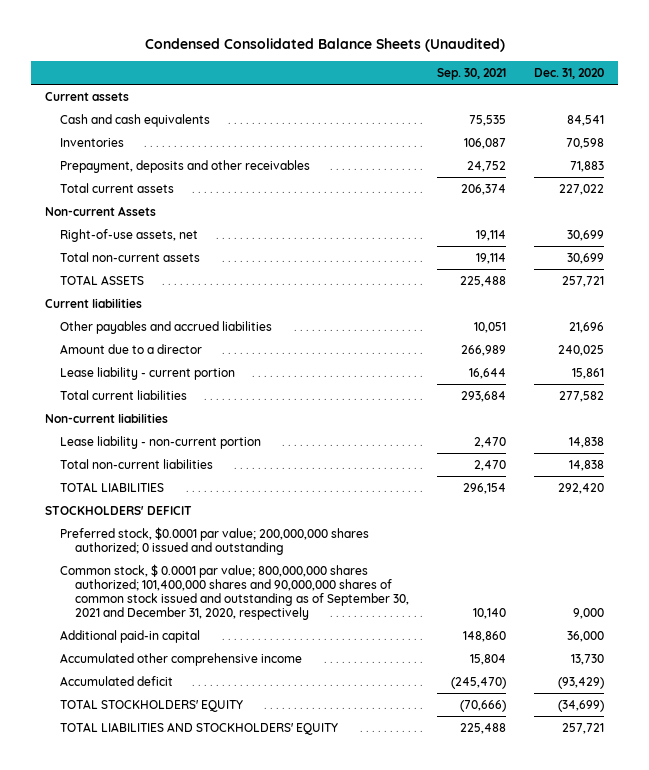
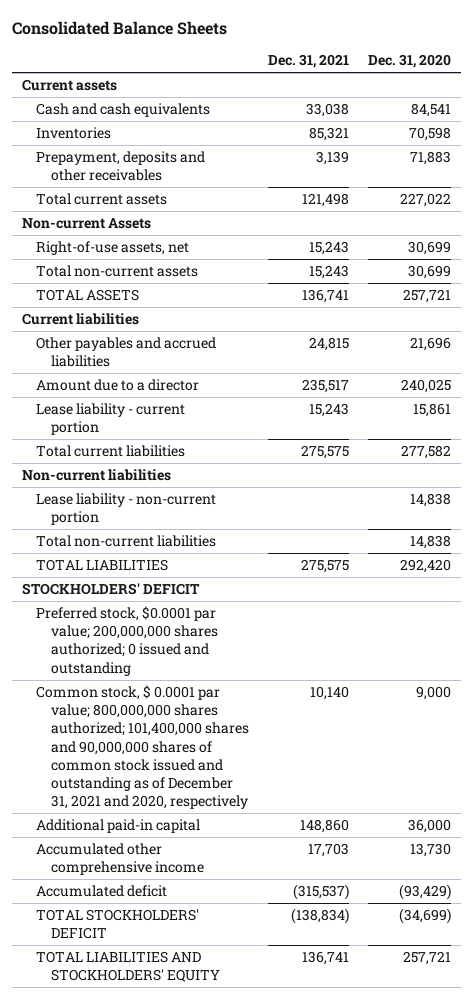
[144,38,505,53] Condensed Consolidated Balance Sheets (Unaudited) -> [12,21,228,36] Consolidated Balance Sheets
[437,68,507,81] Sep. 30, 2021 -> none
none -> [267,54,349,69] Dec. 31, 2021
[60,563,410,621] Common stock, $ 0.0001 par value; 800,000,000 shares authorized; 101,400,000 shares and 90,000,000 shares of common stock issued and outstanding as of September 30, 2021 and December 31, 2020, respectively -> [36,685,249,809] Common stock, $ 0.0001 par value; 800,000,000 shares authorized; 101,400,000 shares and 90,000,000 shares of common stock issued and outstanding as of December 31, 2021 and 2020, respectively
[60,698,244,712] TOTAL STOCKHOLDERS' EQUITY -> [36,909,200,940] TOTAL STOCKHOLDERS' DEFICIT

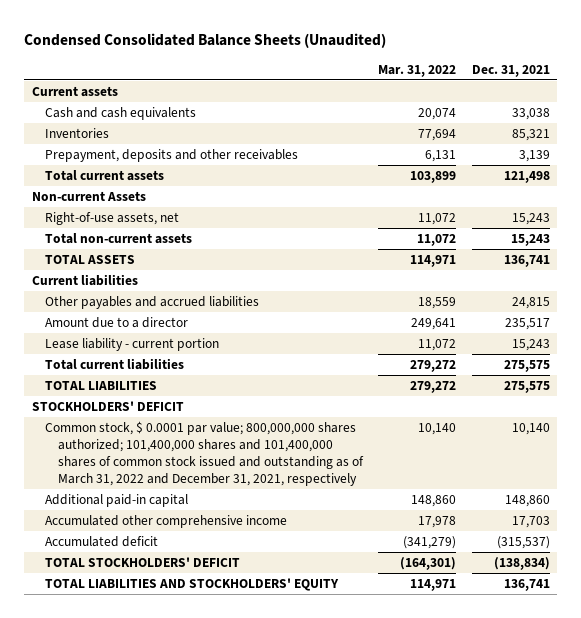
[12,21,228,36] Consolidated Balance Sheets -> [24,33,387,49] Condensed Consolidated Balance Sheets (Unaudited)
[368,54,452,69] Dec. 31, 2020 -> none
none -> [378,64,457,77] Mar. 31, 2022
[22,469,172,482] Non-current liabilities -> none
[36,493,217,526] Lease liability - non-current portion -> none
[36,535,217,548] Total non-current liabilities -> none
[36,606,218,676] Preferred stock, $0.0001 par value; 200,000,000 shares authorized; 0 issued and outstanding -> none
[36,685,249,809] Common stock, $ 0.0001 par value; 800,000,000 shares authorized; 101,400,000 shares and 90,000,000 shares of common stock issued and outstanding as of December 31, 2021 and 2020, respectively -> [44,421,365,487] Common stock, $ 0.0001 par value; 800,000,000 shares authorized; 101,400,000 shares and 101,400,000 shares of common stock issued and outstanding as of March 31, 2022 and December 31, 2021, respectively

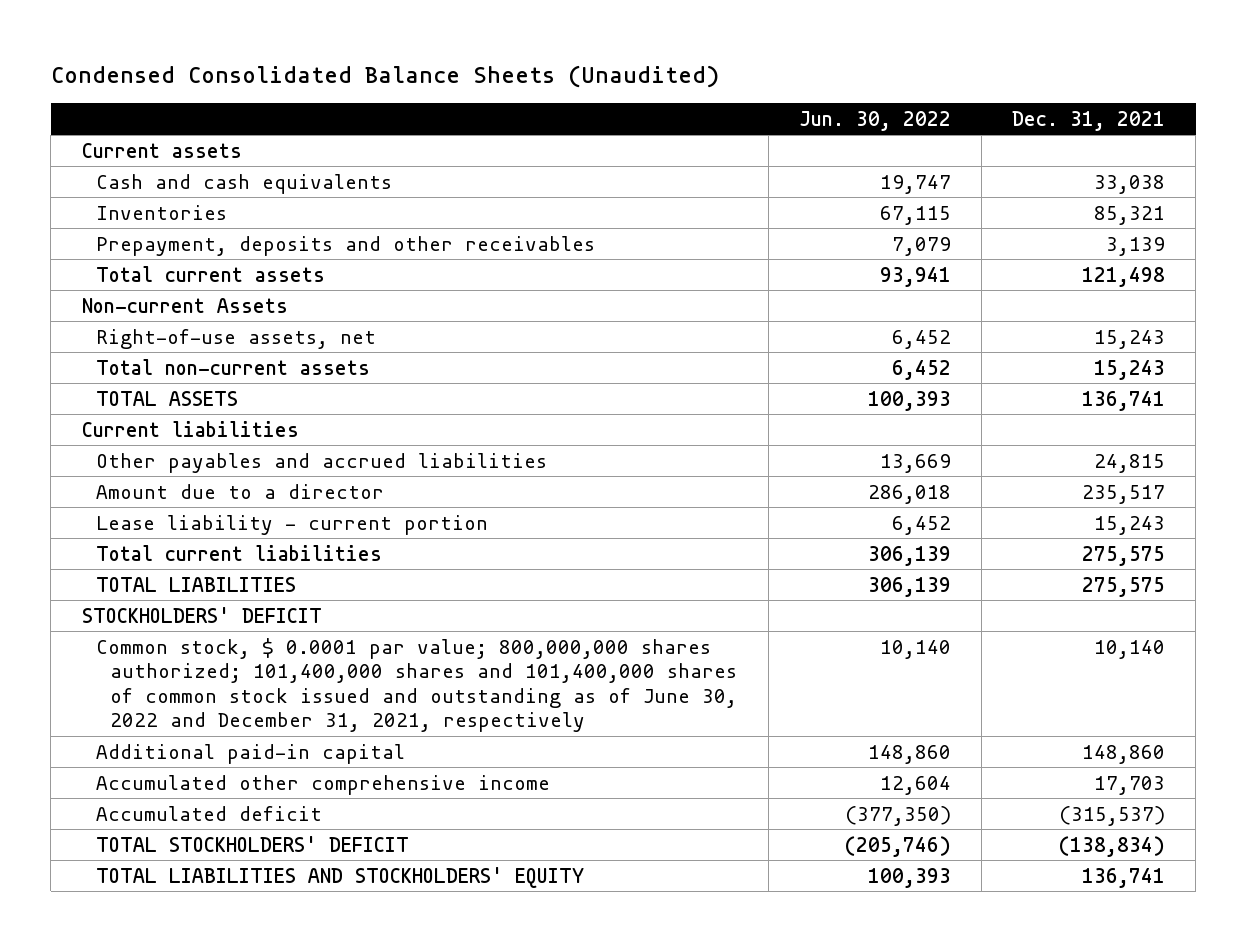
[378,64,457,77] Mar. 31, 2022 -> none
none -> [798,110,951,131] Jun. 30, 2022
[44,421,365,487] Common stock, $ 0.0001 par value; 800,000,000 shares authorized; 101,400,000 shares and 101,400,000 shares of common stock issued and outstanding as of March 31, 2022 and December 31, 2021, respectively -> [96,637,738,733] Common stock, $ 0.0001 par value; 800,000,000 shares authorized; 101,400,000 shares and 101,400,000 shares of common stock issued and outstanding as of June 30, 2022 and December 31, 2021, respectively

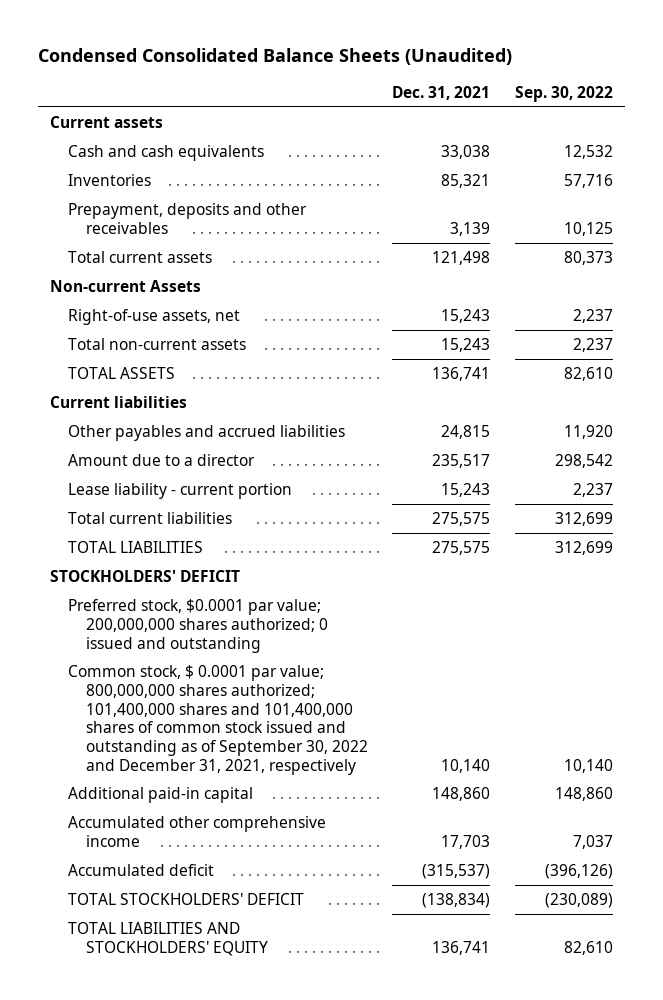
[798,110,951,131] Jun. 30, 2022 -> none
none -> [514,86,613,103] Sep. 30, 2022
none -> [67,599,328,653] Preferred stock, $0.0001 par value; 200,000,000 shares authorized; 0 issued and outstanding
[96,637,738,733] Common stock, $ 0.0001 par value; 800,000,000 shares authorized; 101,400,000 shares and 101,400,000 shares of common stock issued and outstanding as of June 30, 2022 and December 31, 2021, respectively -> [67,665,368,775] Common stock, $ 0.0001 par value; 800,000,000 shares authorized; 101,400,000 shares and 101,400,000 shares of common stock issued and outstanding as of September 30, 2022 and December 31, 2021, respectively

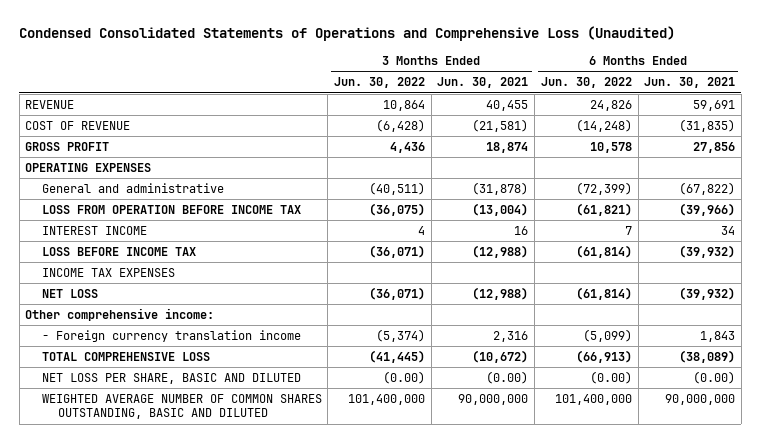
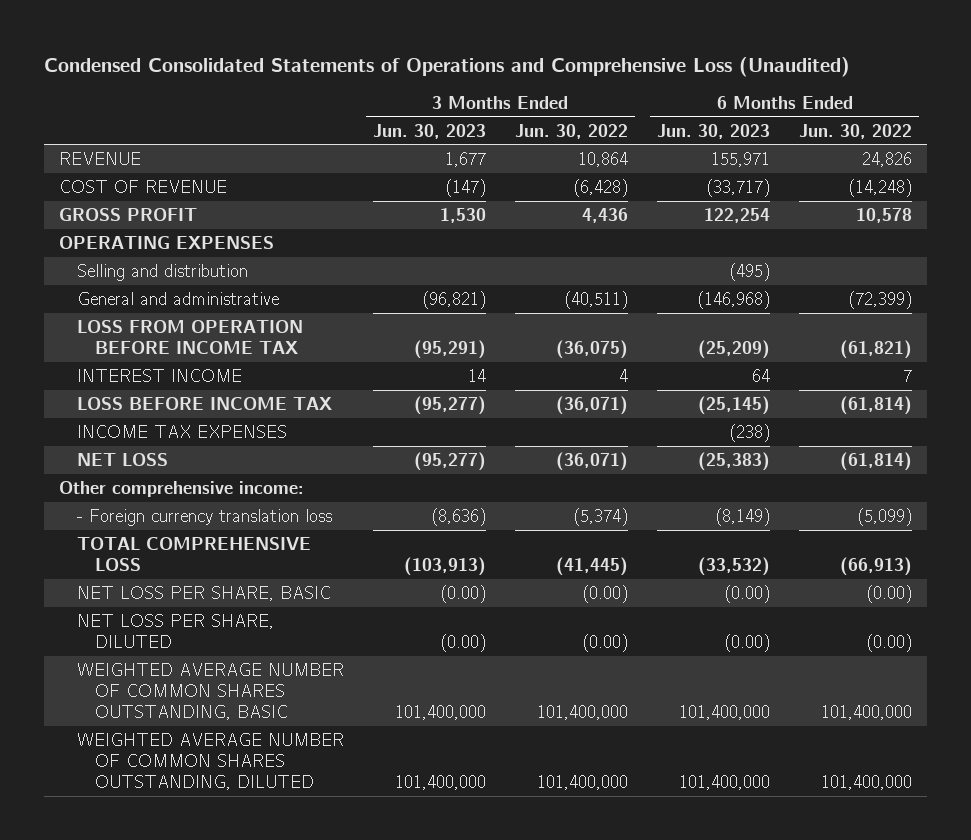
[437,77,529,89] Jun. 30, 2021 -> none
[644,77,736,89] Jun. 30, 2021 -> none
none -> [372,123,486,139] Jun. 30, 2023
none -> [657,123,771,139] Jun. 30, 2023
none -> [76,263,248,281] Selling and distribution
[41,330,301,343] - Foreign currency translation income -> [76,508,332,526] - Foreign currency translation loss
[41,373,301,385] NET LOSS PER SHARE, BASIC AND DILUTED -> [76,585,331,601] NET LOSS PER SHARE, BASIC
none -> [76,613,274,649] NET LOSS PER SHARE, DILUTED
[41,394,322,420] WEIGHTED AVERAGE NUMBER OF COMMON SHARES OUTSTANDING, BASIC AND DILUTED -> [76,662,344,721] WEIGHTED AVERAGE NUMBER OF COMMON SHARES OUTSTANDING, BASIC
none -> [76,732,344,791] WEIGHTED AVERAGE NUMBER OF COMMON SHARES OUTSTANDING, DILUTED

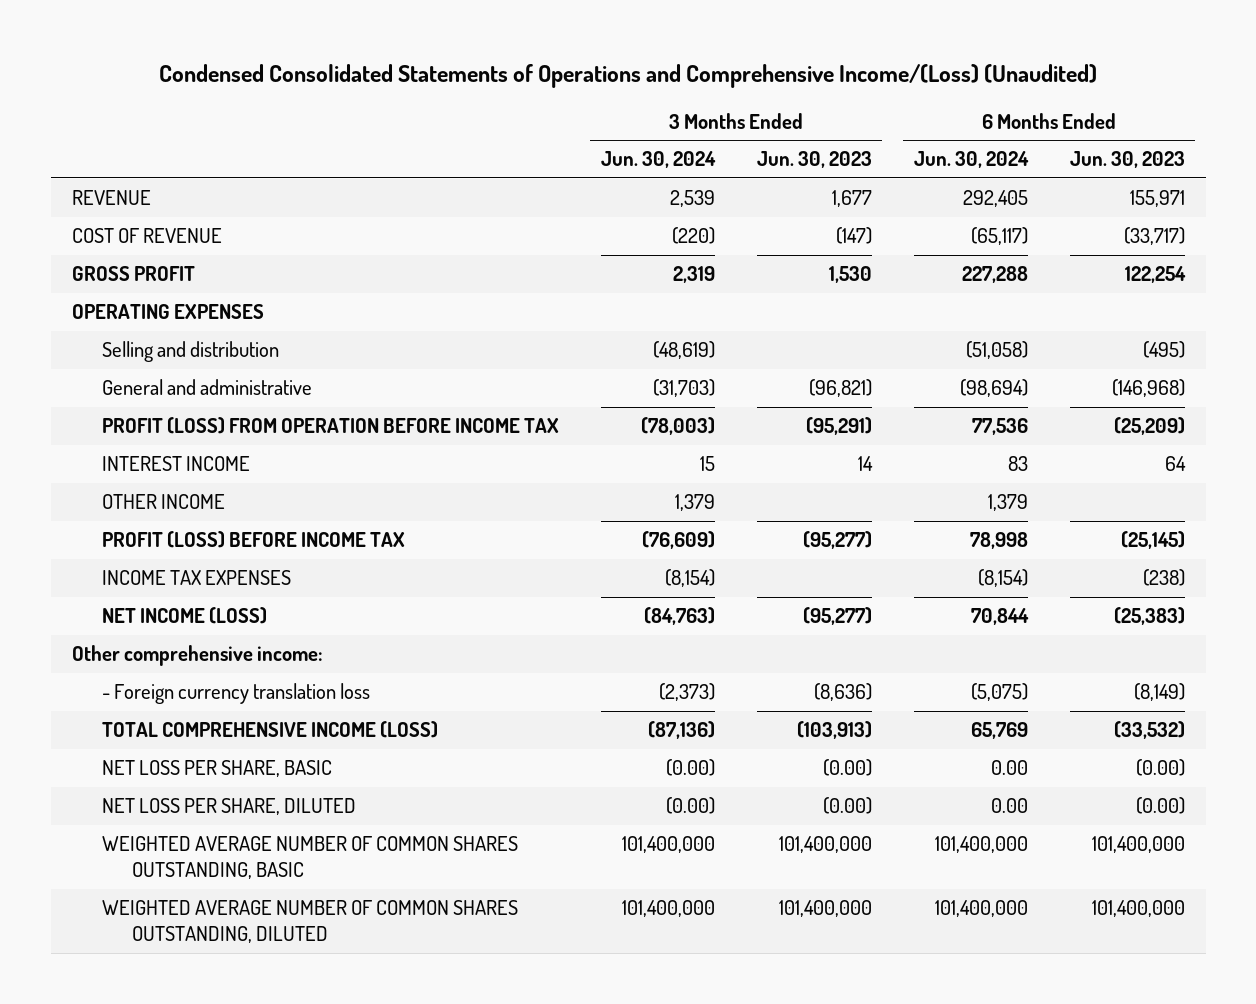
[44,56,851,77] Condensed Consolidated Statements of Operations and Comprehensive Loss (Unaudited) -> [159,64,1098,89] Condensed Consolidated Statements of Operations and Comprehensive Income/(Loss) (Unaudited)
[515,123,629,139] Jun. 30, 2022 -> none
[799,123,913,139] Jun. 30, 2022 -> none
none -> [600,151,716,169] Jun. 30, 2024
none -> [913,151,1029,169] Jun. 30, 2024
[76,319,303,355] LOSS FROM OPERATION BEFORE INCOME TAX -> [101,417,559,435] PROFIT (LOSS) FROM OPERATION BEFORE INCOME TAX
none -> [101,494,225,510] OTHER INCOME
[76,396,332,410] LOSS BEFORE INCOME TAX -> [101,531,405,549] PROFIT (LOSS) BEFORE INCOME TAX
[76,452,168,466] NET LOSS -> [101,607,267,625] NET INCOME (LOSS)
[76,536,311,572] TOTAL COMPREHENSIVE LOSS -> [101,721,438,739] TOTAL COMPREHENSIVE INCOME (LOSS)

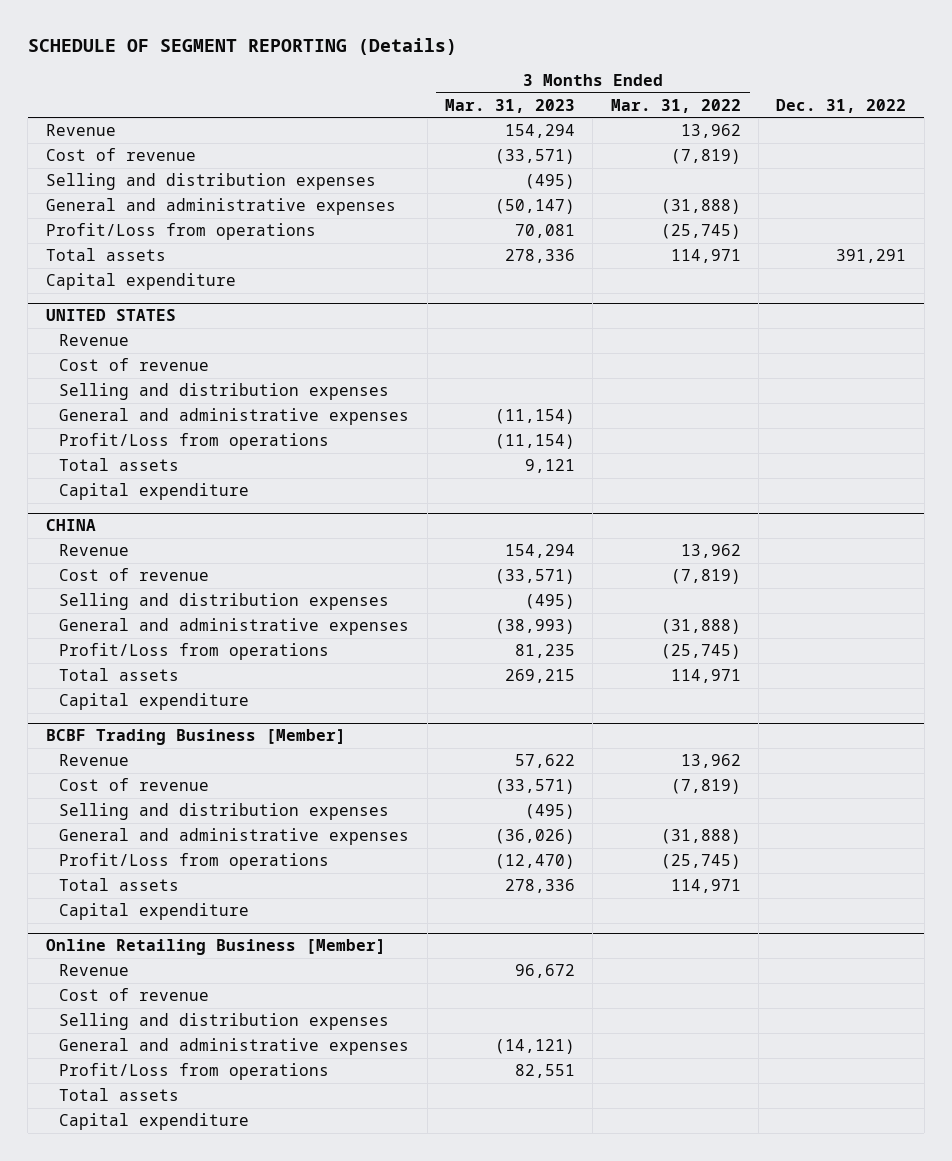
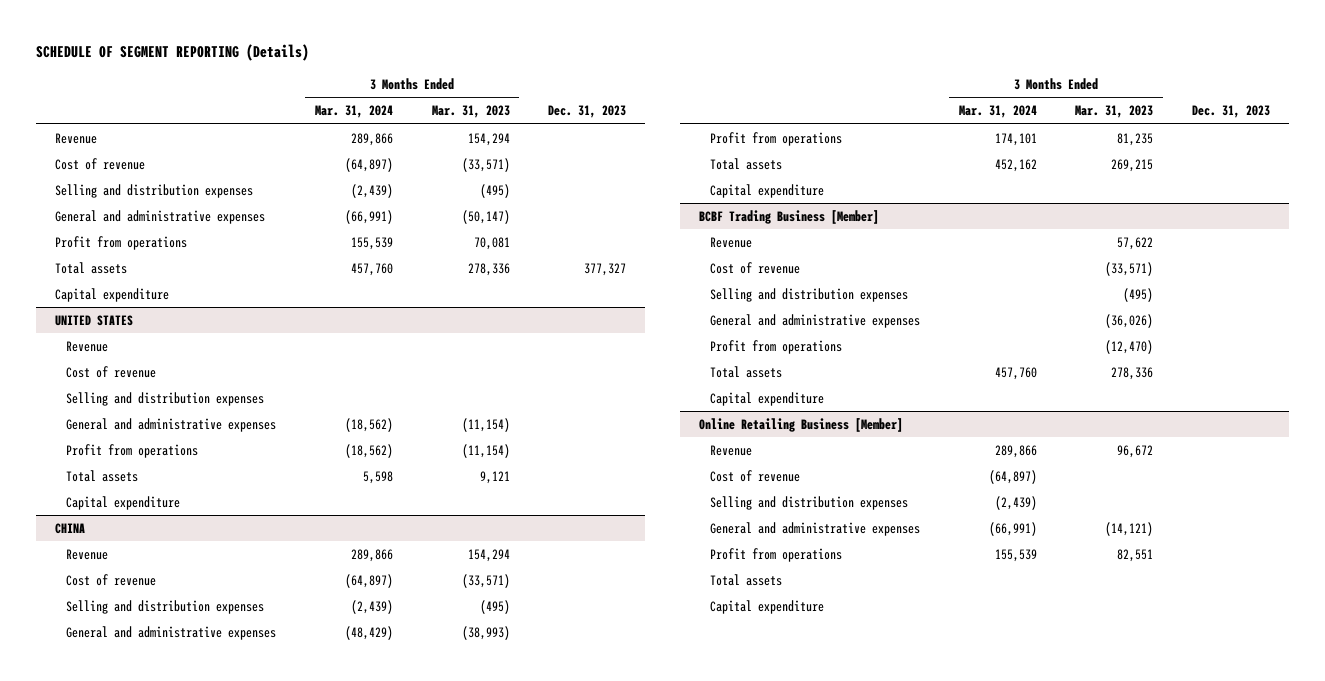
[610,98,741,113] Mar. 31, 2022 -> none
[776,98,907,113] Dec. 31, 2022 -> none
none -> [314,105,393,119] Mar. 31, 2024
none -> [548,105,627,119] Dec. 31, 2023
[45,223,316,241] Profit/Loss from operations -> [55,236,188,251] Profit from operations
[59,433,330,451] Profit/Loss from operations -> [66,444,199,459] Profit from operations
[59,643,330,661] Profit/Loss from operations -> [709,132,842,147] Profit from operations
[59,853,330,871] Profit/Loss from operations -> [709,340,842,355] Profit from operations
[59,1063,330,1081] Profit/Loss from operations -> [709,548,842,563] Profit from operations

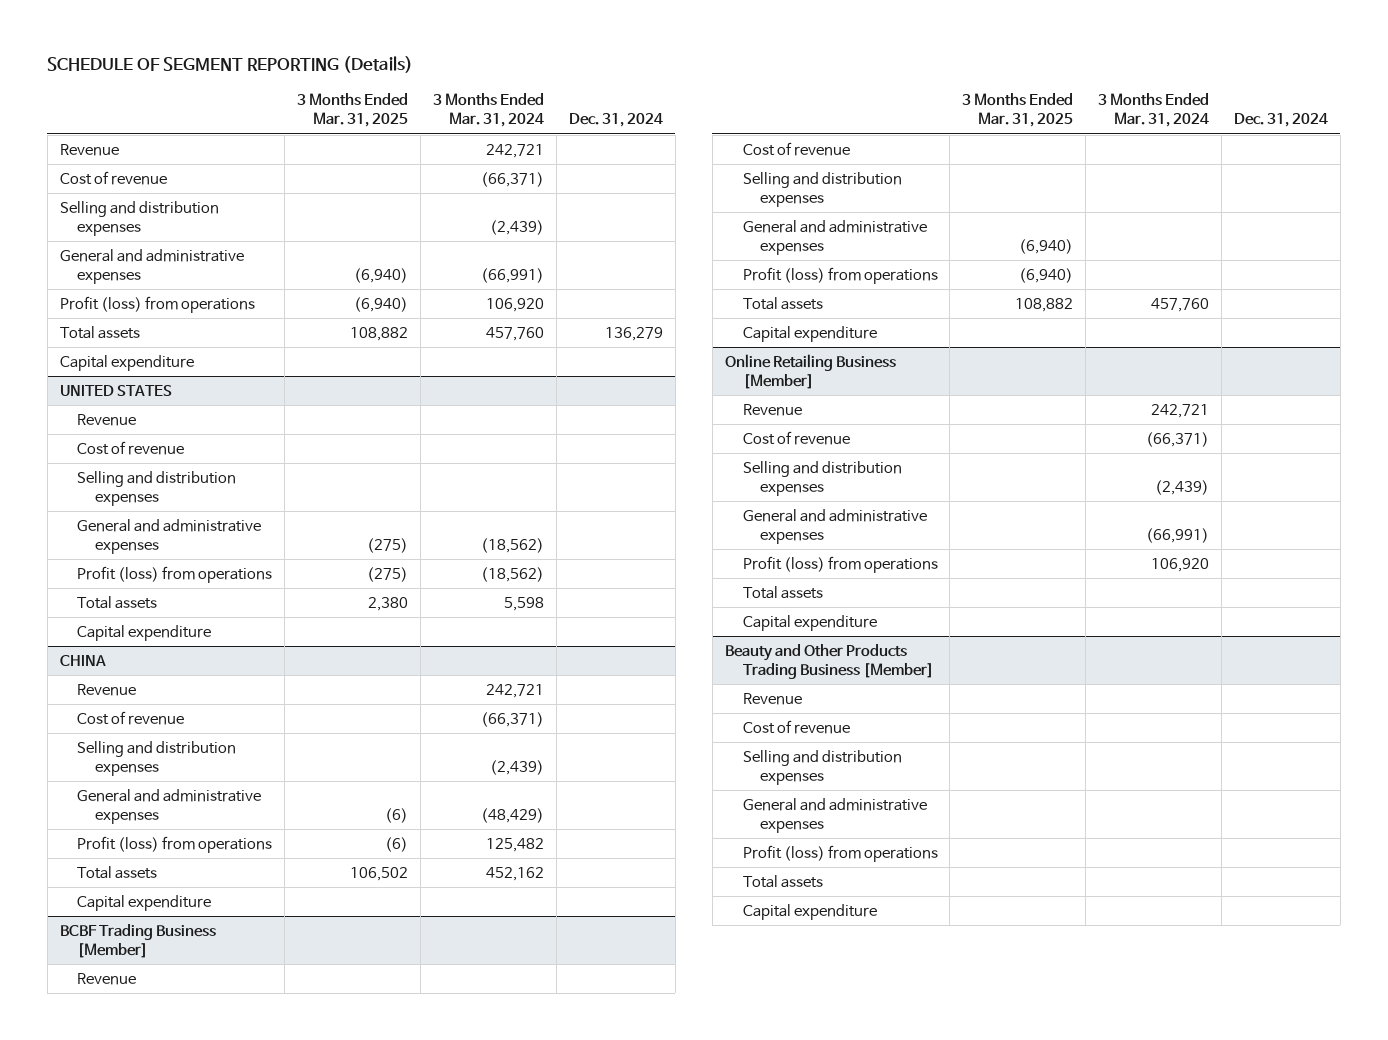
[431,105,510,119] Mar. 31, 2023 -> none
[548,105,627,119] Dec. 31, 2023 -> none
none -> [297,93,409,128] 3 Months Ended Mar. 31, 2025
none -> [568,113,663,128] Dec. 31, 2024
[350,133,393,147] 289,866 -> [485,143,544,158] 242,721
[344,158,393,173] (64,897) -> [480,171,544,187] (66,371)
[55,236,188,251] Profit from operations -> [59,295,255,313] Profit (loss) from operations
[350,237,393,251] 155,539 -> [485,297,544,312] 106,920
[66,444,199,459] Profit from operations -> [77,565,273,583] Profit (loss) from operations
[350,549,393,563] 289,866 -> [485,683,544,698] 242,721
[344,574,393,589] (64,897) -> [480,711,544,727] (66,371)
[709,132,842,147] Profit from operations -> [77,835,273,853] Profit (loss) from operations
[994,133,1037,147] 174,101 -> [485,837,544,852] 125,482
[709,340,842,355] Profit from operations -> [742,266,938,284] Profit (loss) from operations
[994,445,1037,459] 289,866 -> [1151,403,1210,418] 242,721
[988,470,1037,485] (64,897) -> [1146,431,1210,447] (66,371)
[709,548,842,563] Profit from operations -> [742,555,938,573] Profit (loss) from operations
[994,549,1037,563] 155,539 -> [1151,557,1210,572] 106,920
none -> [724,643,934,680] Beauty and Other Products Trading Business [Member]
none -> [742,692,802,705] Revenue
none -> [742,719,850,734] Cost of revenue
none -> [742,749,902,786] Selling and distribution expenses
none -> [742,797,927,834] General and administrative expenses
none -> [742,844,938,862] Profit (loss) from operations
none -> [742,874,823,888] Total assets
none -> [742,903,877,920] Capital expenditure

